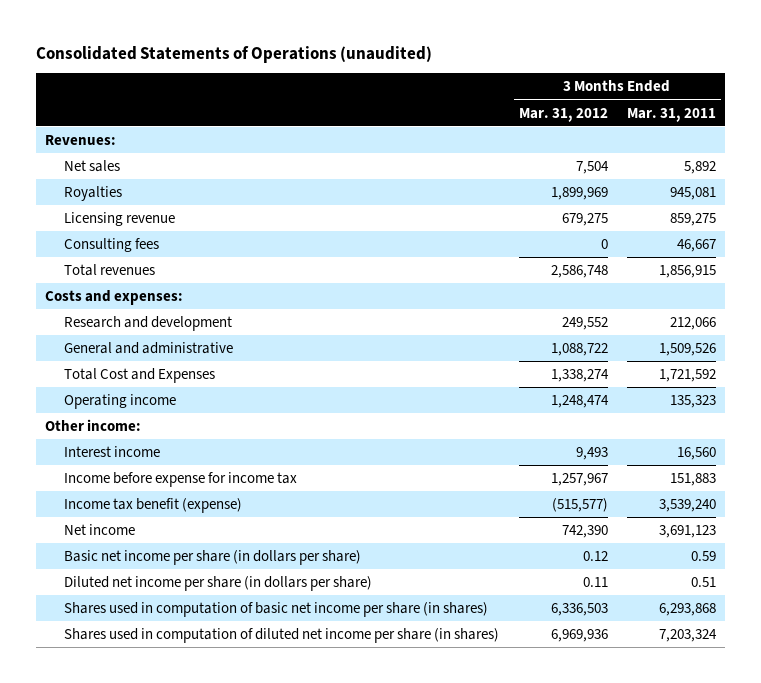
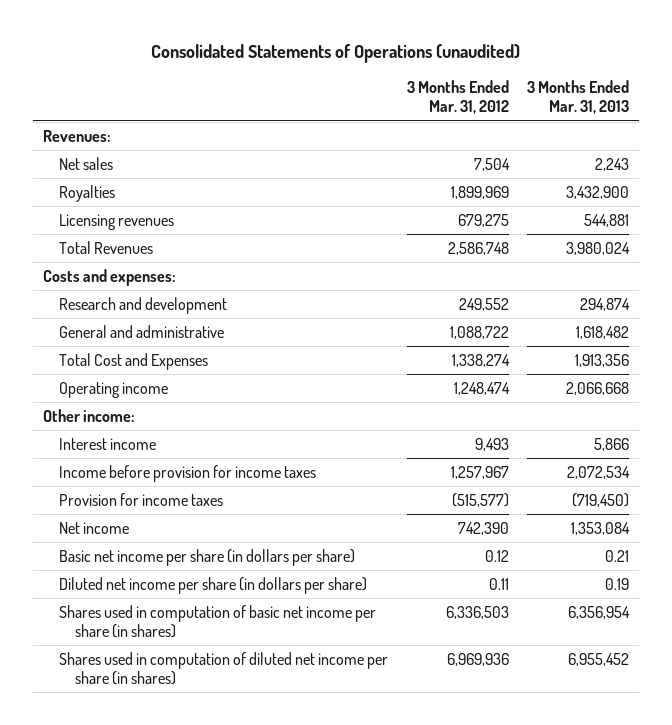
[626,107,716,122] Mar. 31, 2011 -> none
none -> [527,80,630,115] 3 Months Ended Mar. 31, 2013
[64,237,160,252] Consulting fees -> none
[64,211,176,226] Licensing revenue -> [59,213,175,230] Licensing revenues
[64,263,156,276] Total revenues -> [59,240,154,254] Total Revenues
[64,471,298,487] Income before expense for income tax -> [59,464,317,482] Income before provision for income taxes
[64,497,243,513] Income tax benefit (expense) -> [59,492,224,506] Provision for income taxes

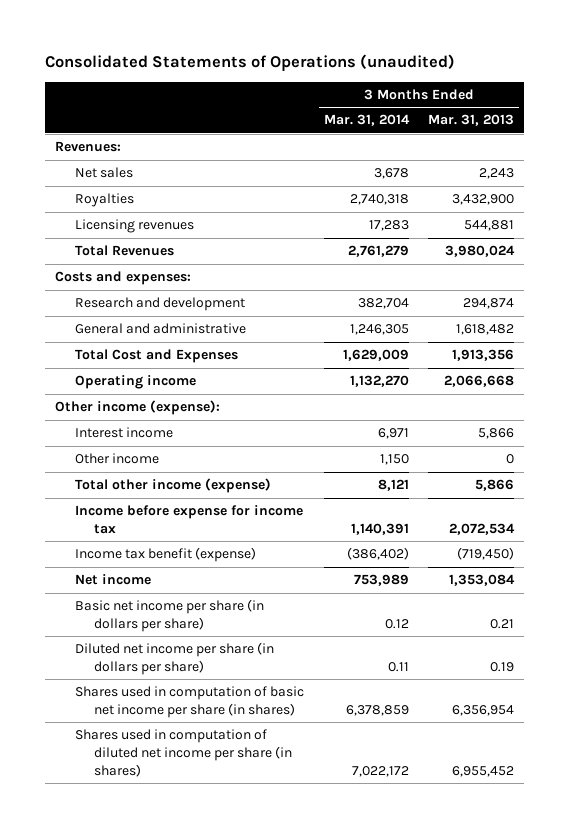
[406,80,509,115] 3 Months Ended Mar. 31, 2012 -> none
none -> [323,114,410,127] Mar. 31, 2014
[42,408,135,422] Other income: -> [55,400,221,416] Other income (expense):
none -> [74,453,159,465] Other income
none -> [74,478,271,494] Total other income (expense)
[59,464,317,482] Income before provision for income taxes -> [74,505,303,535] Income before expense for income tax
[59,492,224,506] Provision for income taxes -> [74,547,256,563] Income tax benefit (expense)

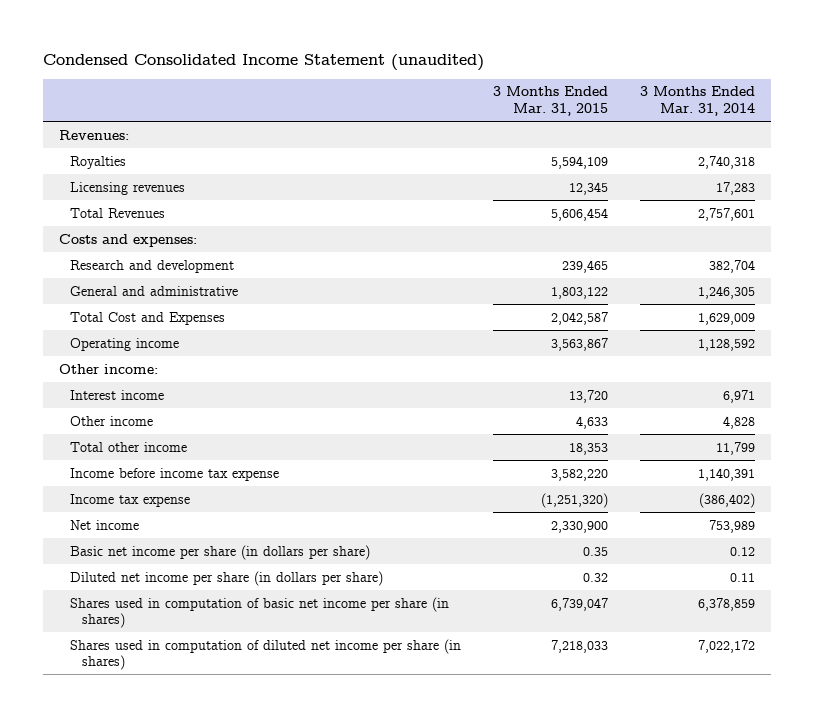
[45,54,456,72] Consolidated Statements of Operations (unaudited) -> [43,53,485,71] Condensed Consolidated Income Statement (unaudited)
[428,114,515,127] Mar. 31, 2013 -> none
none -> [493,86,609,117] 3 Months Ended Mar. 31, 2015
[74,167,133,179] Net sales -> none
[347,245,409,258] 2,761,279 -> [698,207,756,221] 2,757,601
[349,375,409,388] 1,132,270 -> [698,338,756,351] 1,128,592
[55,400,221,416] Other income (expense): -> [59,363,159,374] Other income:
[379,454,409,466] 1,150 -> [723,415,756,429] 4,828
[74,478,271,494] Total other income (expense) -> [70,441,188,452] Total other income
[377,479,409,492] 8,121 -> [716,441,756,455] 11,799
[74,505,303,535] Income before expense for income tax -> [70,467,280,481] Income before income tax expense
[74,547,256,563] Income tax benefit (expense) -> [70,493,191,507] Income tax expense

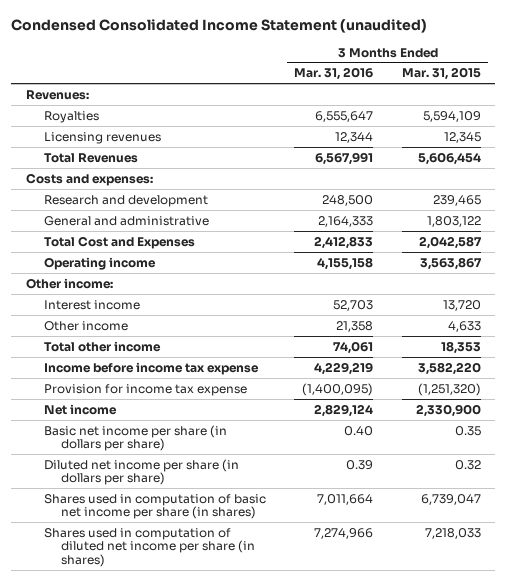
[640,86,756,117] 3 Months Ended Mar. 31, 2014 -> none
none -> [294,67,374,81] Mar. 31, 2016
[70,493,191,507] Income tax expense -> [43,383,247,396] Provision for income tax expense

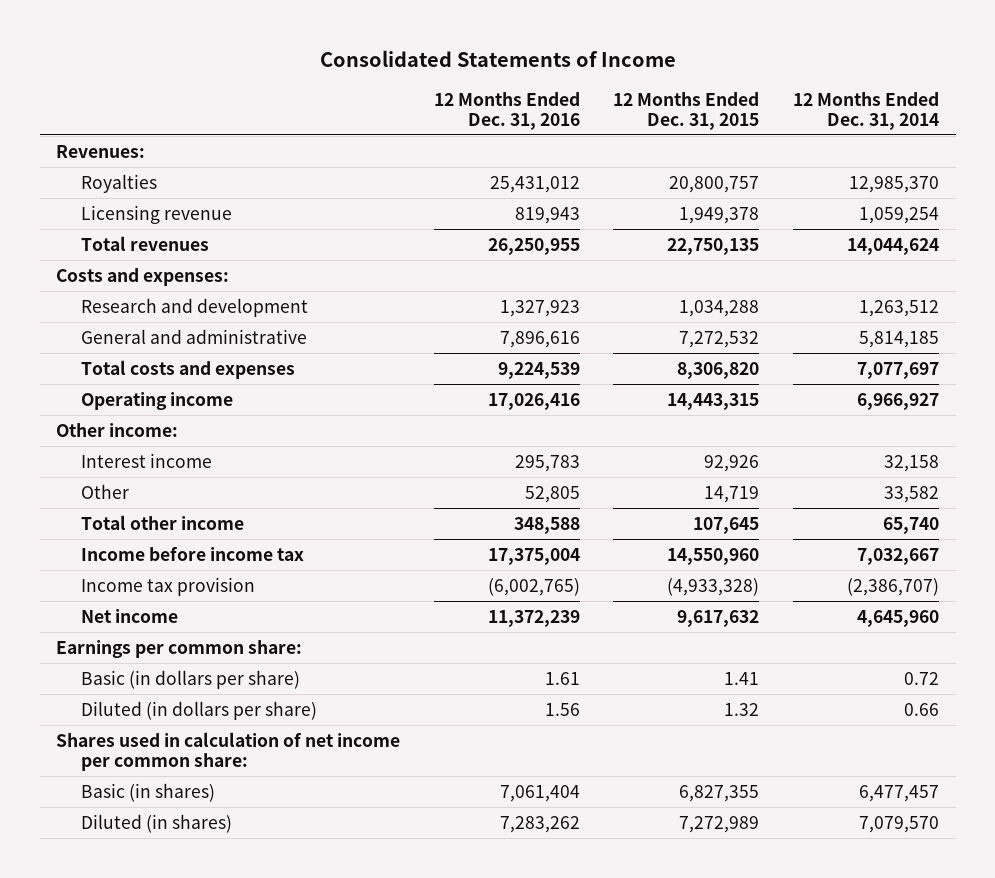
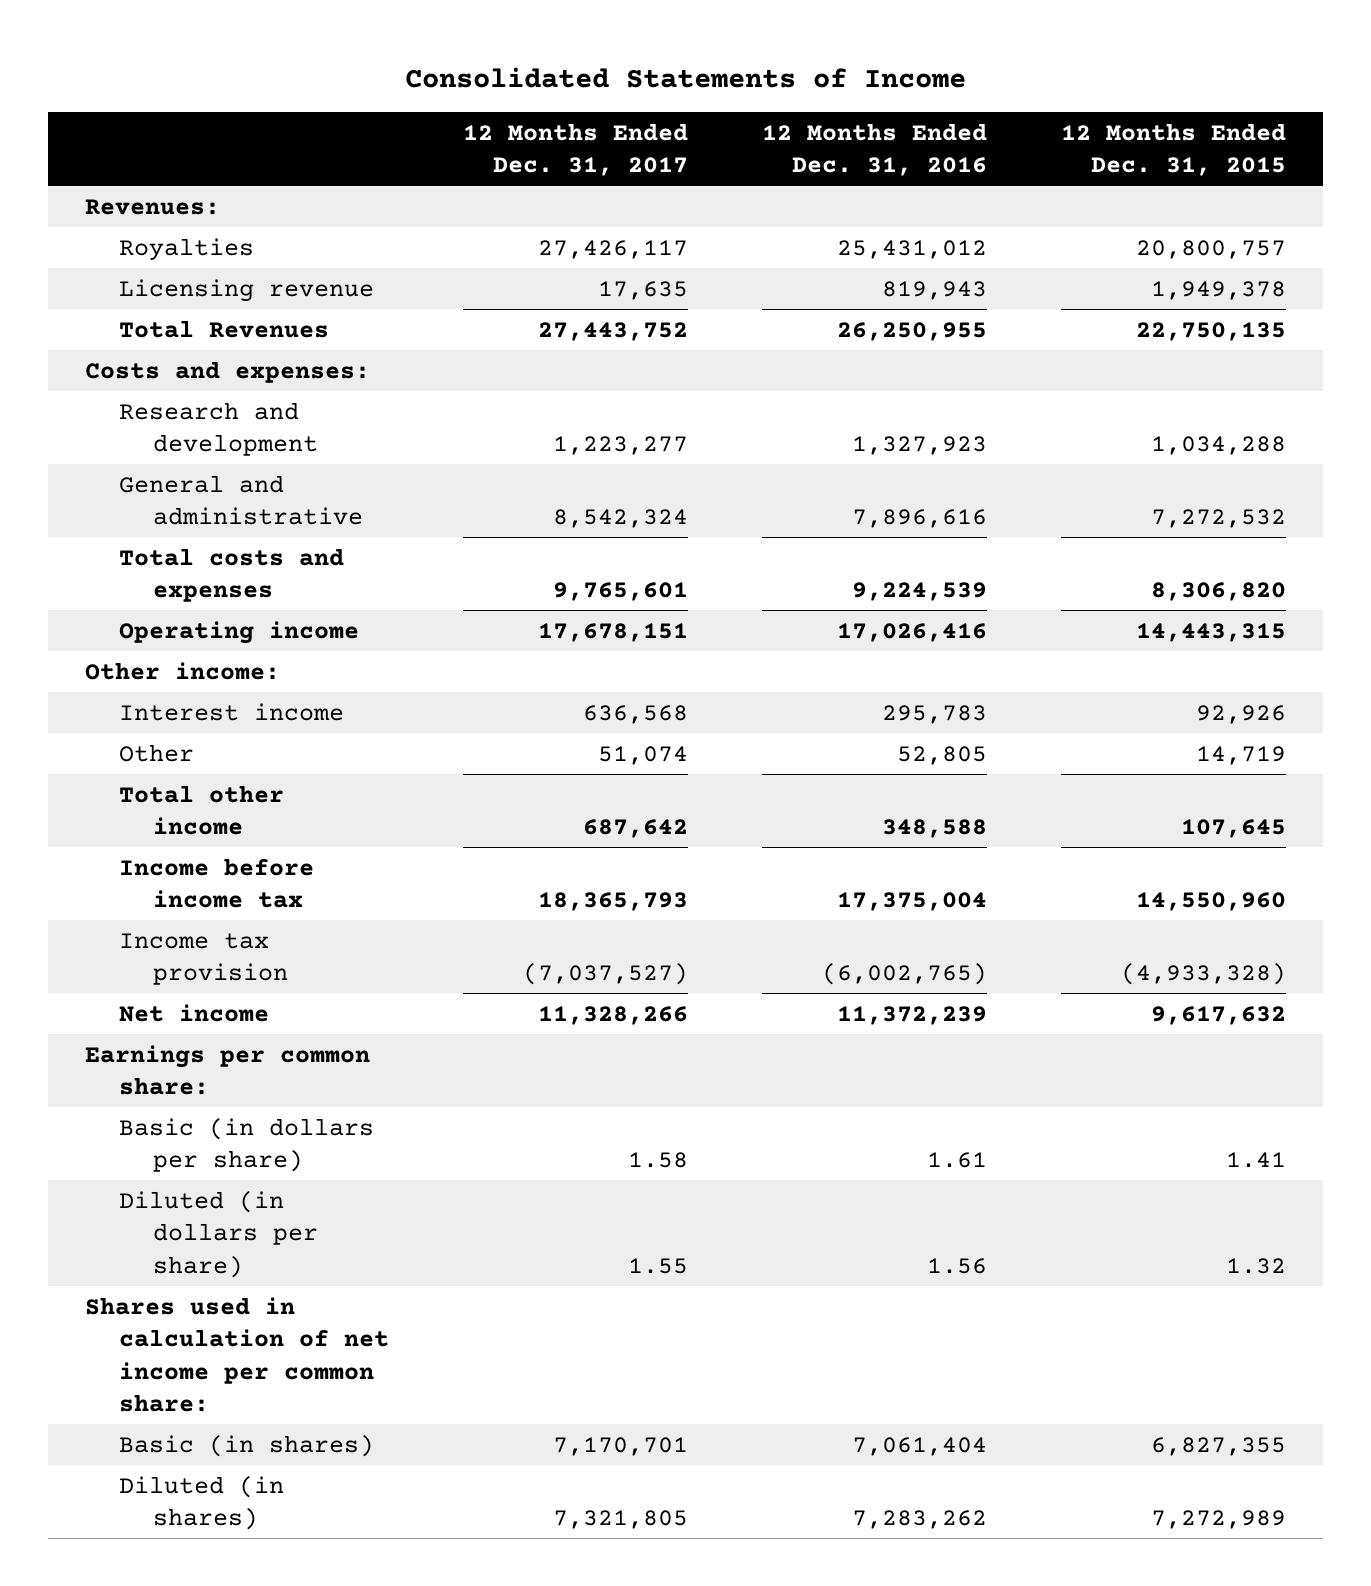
[792,91,939,130] 12 Months Ended Dec. 31, 2014 -> none
none -> [462,122,688,177] 12 Months Ended Dec. 31, 2017
[80,235,209,251] Total revenues -> [118,319,329,338] Total Revenues

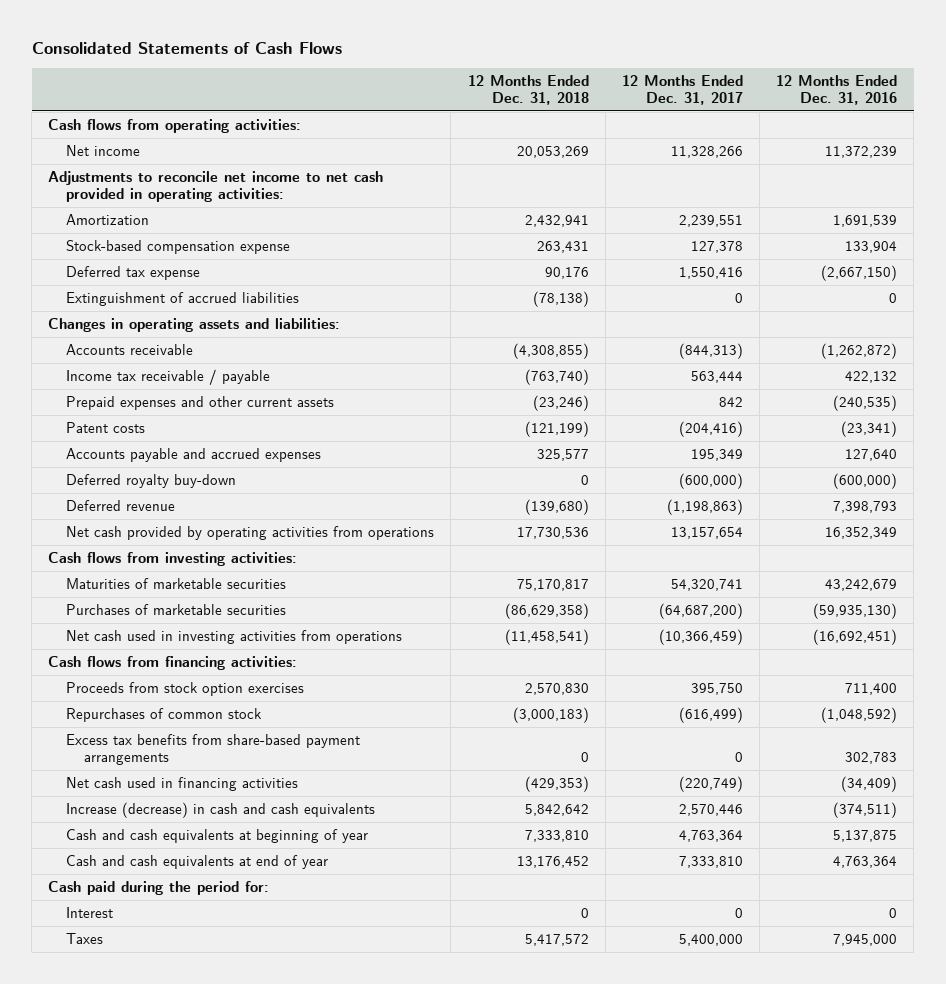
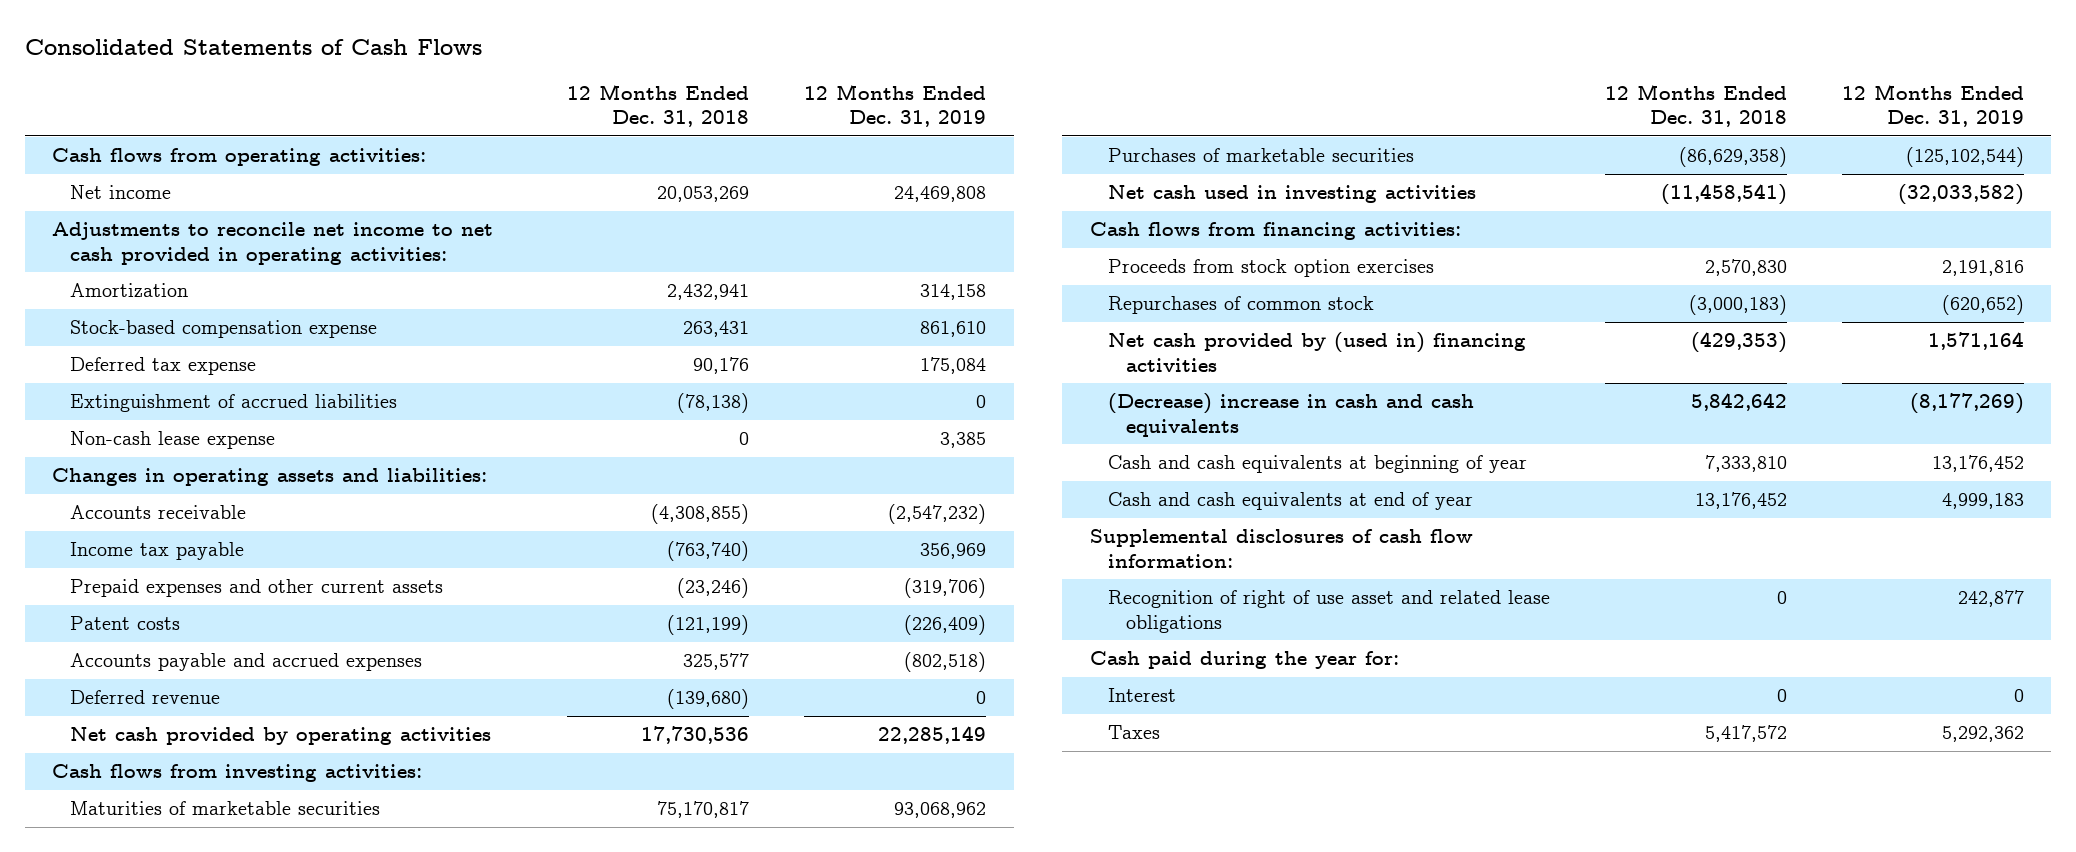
[621,74,743,106] 12 Months Ended Dec. 31, 2017 -> none
[776,74,898,106] 12 Months Ended Dec. 31, 2016 -> none
none -> [804,83,987,128] 12 Months Ended Dec. 31, 2019
none -> [70,430,276,449] Non-cash lease expense
[66,368,271,385] Income tax receivable / payable -> [70,541,245,560] Income tax payable
[66,473,237,488] Deferred royalty buy-down -> none
[66,525,435,540] Net cash provided by operating activities from operations -> [70,726,492,745] Net cash provided by operating activities
[66,629,403,644] Net cash used in investing activities from operations -> [1107,184,1476,203] Net cash used in investing activities
[66,733,361,765] Excess tax benefits from share-based payment arrangements -> none
[66,776,299,791] Net cash used in financing activities -> [1107,331,1526,372] Net cash provided by (used in) financing activities
[66,801,376,818] Increase (decrease) in cash and cash equivalents -> [1107,392,1474,437] (Decrease) increase in cash and cash equivalents
none -> [1089,528,1473,568] Supplemental disclosures of cash flow information:
none -> [1107,589,1550,633] Recognition of right of use asset and related lease obligations
[48,880,270,895] Cash paid during the period for: -> [1089,650,1399,669] Cash paid during the year for:

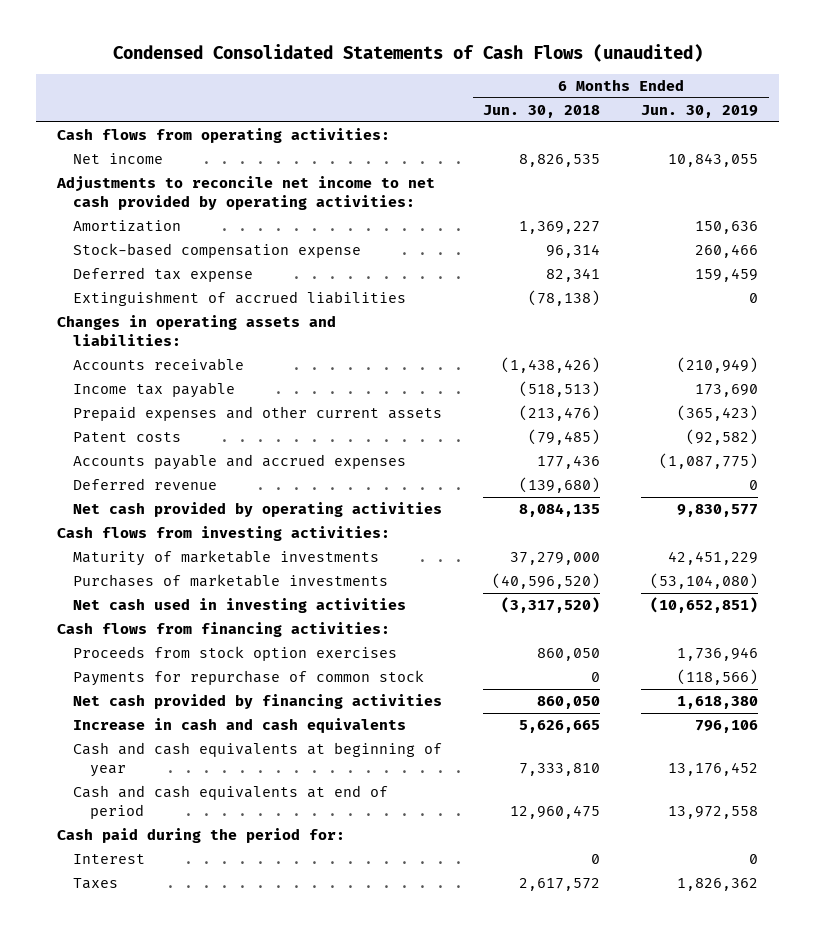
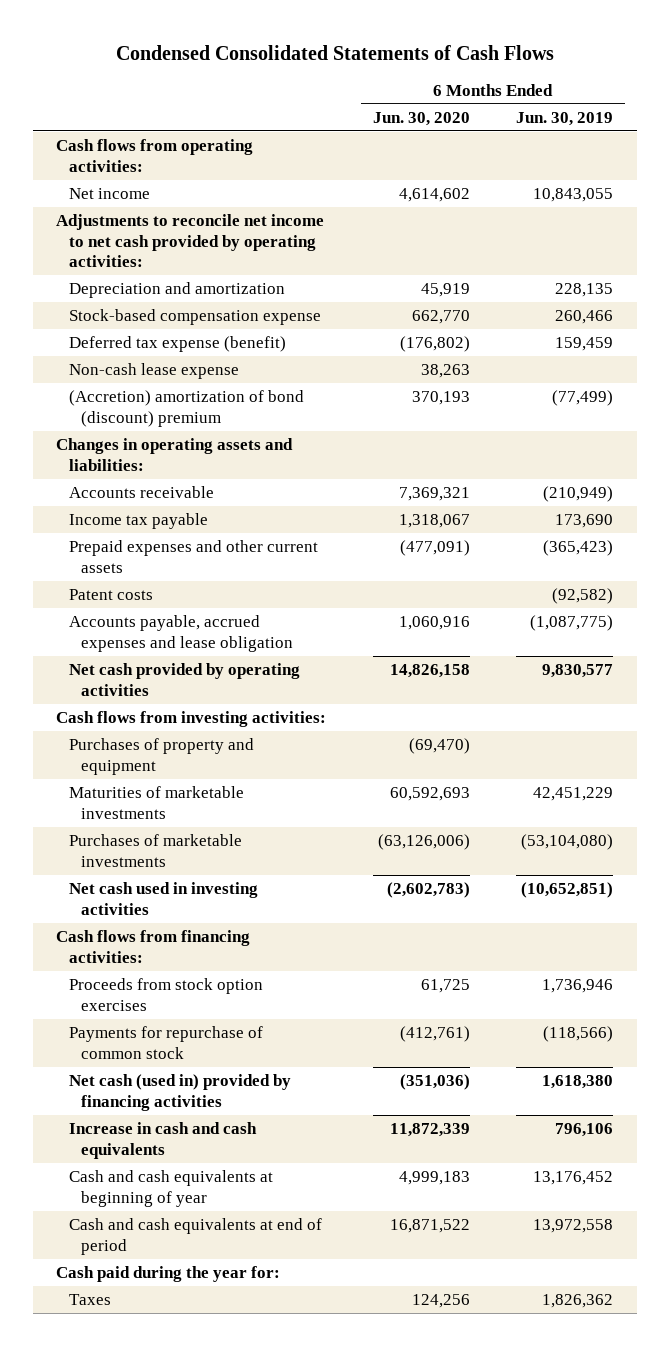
[112,44,703,63] Condensed Consolidated Statements of Cash Flows (unaudited) -> [115,44,554,60] Condensed Consolidated Statements of Cash Flows
[483,104,601,118] Jun. 30, 2018 -> none
none -> [372,111,470,126] Jun. 30, 2020
[73,220,182,233] Amortization -> [68,282,285,299] Depreciation and amortization
[695,221,759,235] 150,636 -> [555,283,614,298] 228,135
[73,291,407,307] Extinguishment of accrued liabilities -> none
[73,267,254,283] Deferred tax expense -> [68,336,286,353] Deferred tax expense (benefit)
none -> [68,363,239,380] Non-cash lease expense
none -> [68,390,304,427] (Accretion) amortization of bond (discount) premium
[73,478,218,491] Deferred revenue -> none
[73,454,407,471] Accounts payable and accrued expenses -> [68,615,293,652] Accounts payable, accrued expenses and lease obligation
none -> [68,738,254,775] Purchases of property and equipment
[73,550,380,567] Maturity of marketable investments -> [68,786,244,819] Maturities of marketable investments
[73,694,443,710] Net cash provided by financing activities -> [68,1074,291,1111] Net cash (used in) provided by financing activities
[73,854,146,865] Interest -> none
[56,828,345,844] Cash paid during the period for: -> [56,1266,281,1283] Cash paid during the year for:

